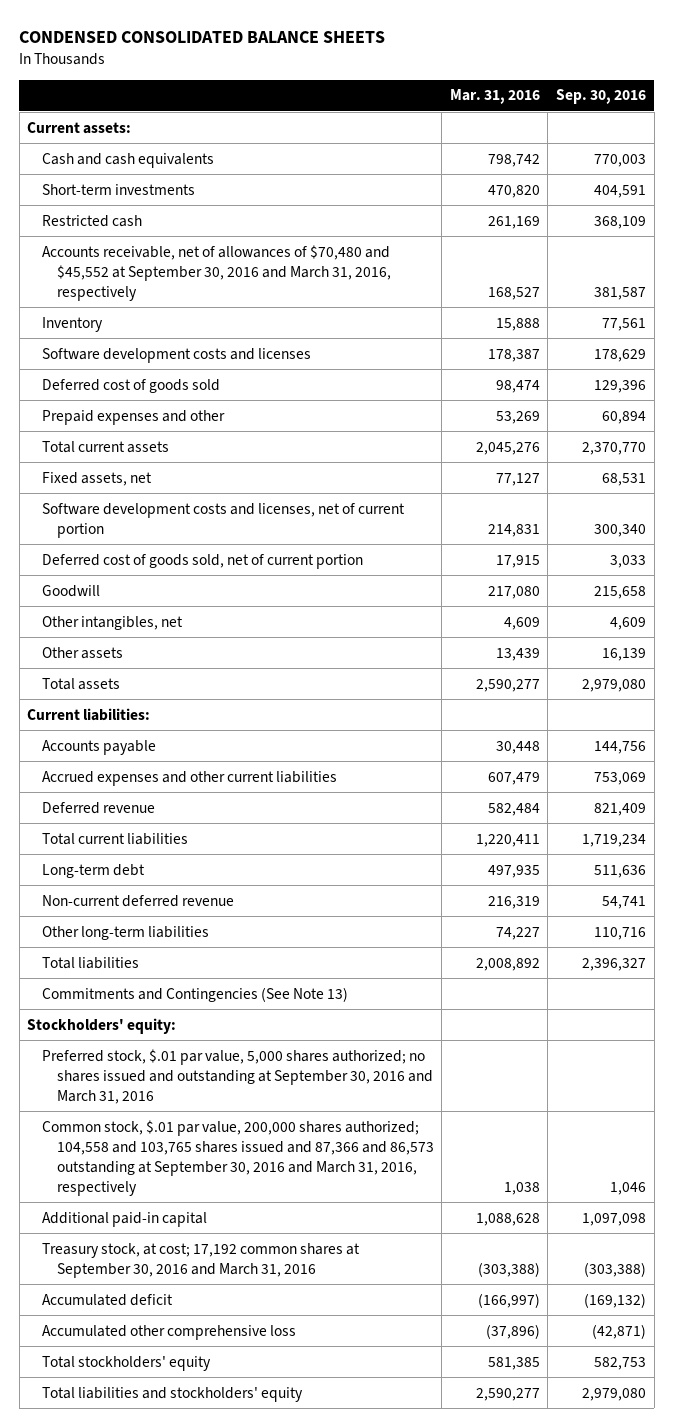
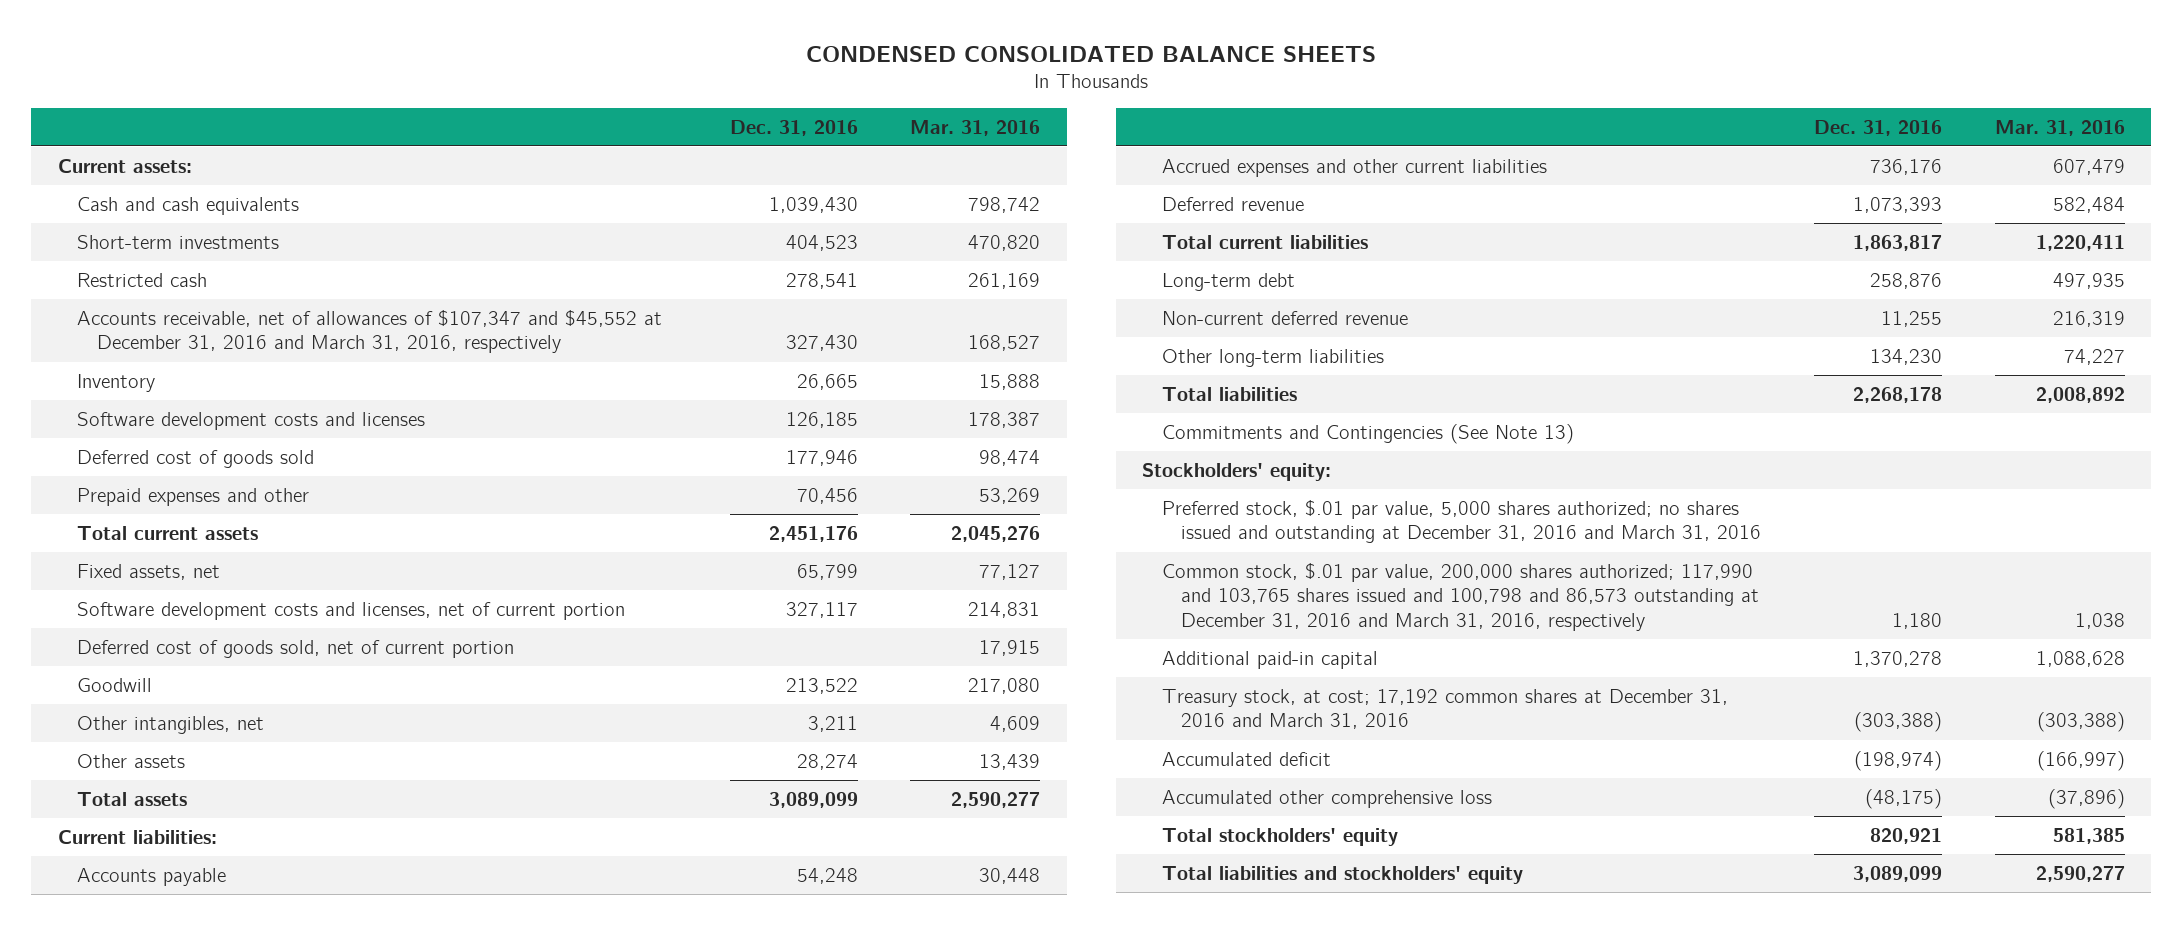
[555,89,646,105] Sep. 30, 2016 -> none
none -> [729,119,858,136] Dec. 31, 2016
[41,244,391,301] Accounts receivable, net of allowances of $70,480 and $45,552 at September 30, 2016 and March 31, 2016, respectively -> [77,309,663,354] Accounts receivable, net of allowances of $107,347 and $45,552 at December 31, 2016 and March 31, 2016, respectively
[41,1048,433,1104] Preferred stock, $.01 par value, 5,000 shares authorized; no shares issued and outstanding at September 30, 2016 and March 31, 2016 -> [1161,499,1762,544] Preferred stock, $.01 par value, 5,000 shares authorized; no shares issued and outstanding at December 31, 2016 and March 31, 2016
[41,1119,434,1196] Common stock, $.01 par value, 200,000 shares authorized; 104,558 and 103,765 shares issued and 87,366 and 86,573 outstanding at September 30, 2016 and March 31, 2016, respectively -> [1161,562,1760,632] Common stock, $.01 par value, 200,000 shares authorized; 117,990 and 103,765 shares issued and 100,798 and 86,573 outstanding at December 31, 2016 and March 31, 2016, respectively
[41,1242,360,1278] Treasury stock, at cost; 17,192 common shares at September 30, 2016 and March 31, 2016 -> [1161,688,1728,730] Treasury stock, at cost; 17,192 common shares at December 31, 2016 and March 31, 2016

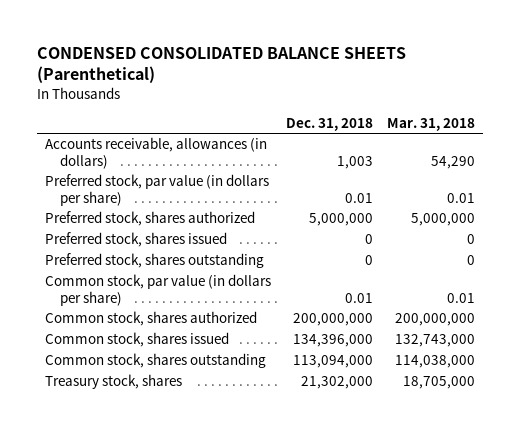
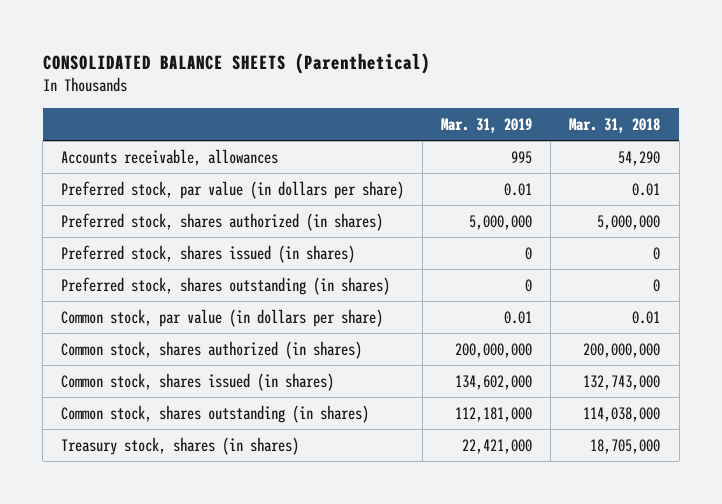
[37,46,407,84] CONDENSED CONSOLIDATED BALANCE SHEETS (Parenthetical) -> [42,52,430,74] CONSOLIDATED BALANCE SHEETS (Parenthetical)
[285,117,373,131] Dec. 31, 2018 -> none
none -> [441,117,533,133] Mar. 31, 2019
[44,137,267,169] Accounts receivable, allowances (in dollars) -> [61,148,279,166] Accounts receivable, allowances
[44,211,255,227] Preferred stock, shares authorized -> [61,212,384,231] Preferred stock, shares authorized (in shares)
[44,232,227,248] Preferred stock, shares issued -> [61,244,356,263] Preferred stock, shares issued (in shares)
[44,253,264,269] Preferred stock, shares outstanding -> [61,276,391,295] Preferred stock, shares outstanding (in shares)
[44,311,257,327] Common stock, shares authorized -> [61,340,363,359] Common stock, shares authorized (in shares)
[44,332,229,348] Common stock, shares issued -> [61,372,335,391] Common stock, shares issued (in shares)
[44,353,266,369] Common stock, shares outstanding -> [61,404,370,423] Common stock, shares outstanding (in shares)
[44,374,182,390] Treasury stock, shares -> [61,436,300,455] Treasury stock, shares (in shares)

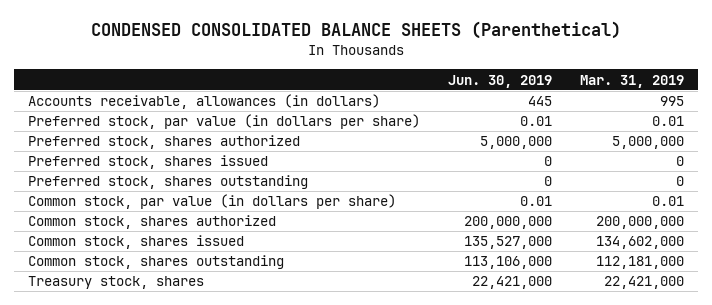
[42,52,430,74] CONSOLIDATED BALANCE SHEETS (Parenthetical) -> [91,20,622,39] CONDENSED CONSOLIDATED BALANCE SHEETS (Parenthetical)
[569,117,661,133] Mar. 31, 2018 -> none
none -> [448,74,553,88] Jun. 30, 2019
[61,148,279,166] Accounts receivable, allowances -> [28,94,381,110] Accounts receivable, allowances (in dollars)
[61,212,384,231] Preferred stock, shares authorized (in shares) -> [28,135,301,150] Preferred stock, shares authorized
[61,244,356,263] Preferred stock, shares issued (in shares) -> [28,155,269,170] Preferred stock, shares issued
[61,276,391,295] Preferred stock, shares outstanding (in shares) -> [28,175,309,190] Preferred stock, shares outstanding
[61,340,363,359] Common stock, shares authorized (in shares) -> [28,215,277,230] Common stock, shares authorized
[61,372,335,391] Common stock, shares issued (in shares) -> [28,235,245,250] Common stock, shares issued
[61,404,370,423] Common stock, shares outstanding (in shares) -> [28,255,285,270] Common stock, shares outstanding
[61,436,300,455] Treasury stock, shares (in shares) -> [28,276,205,290] Treasury stock, shares

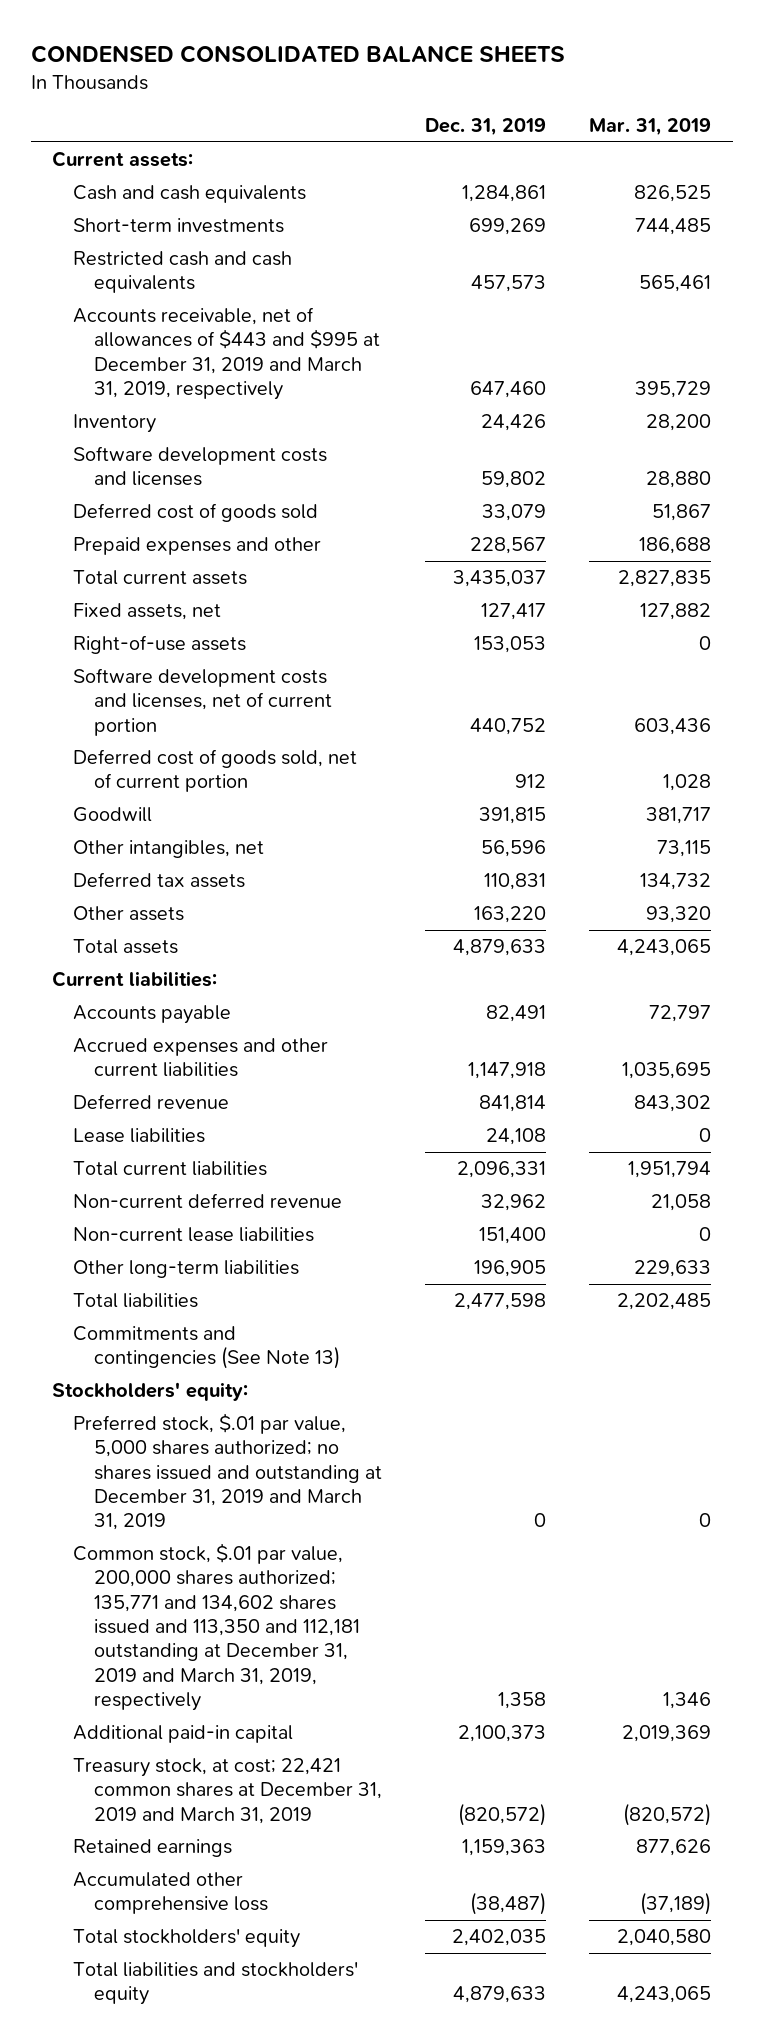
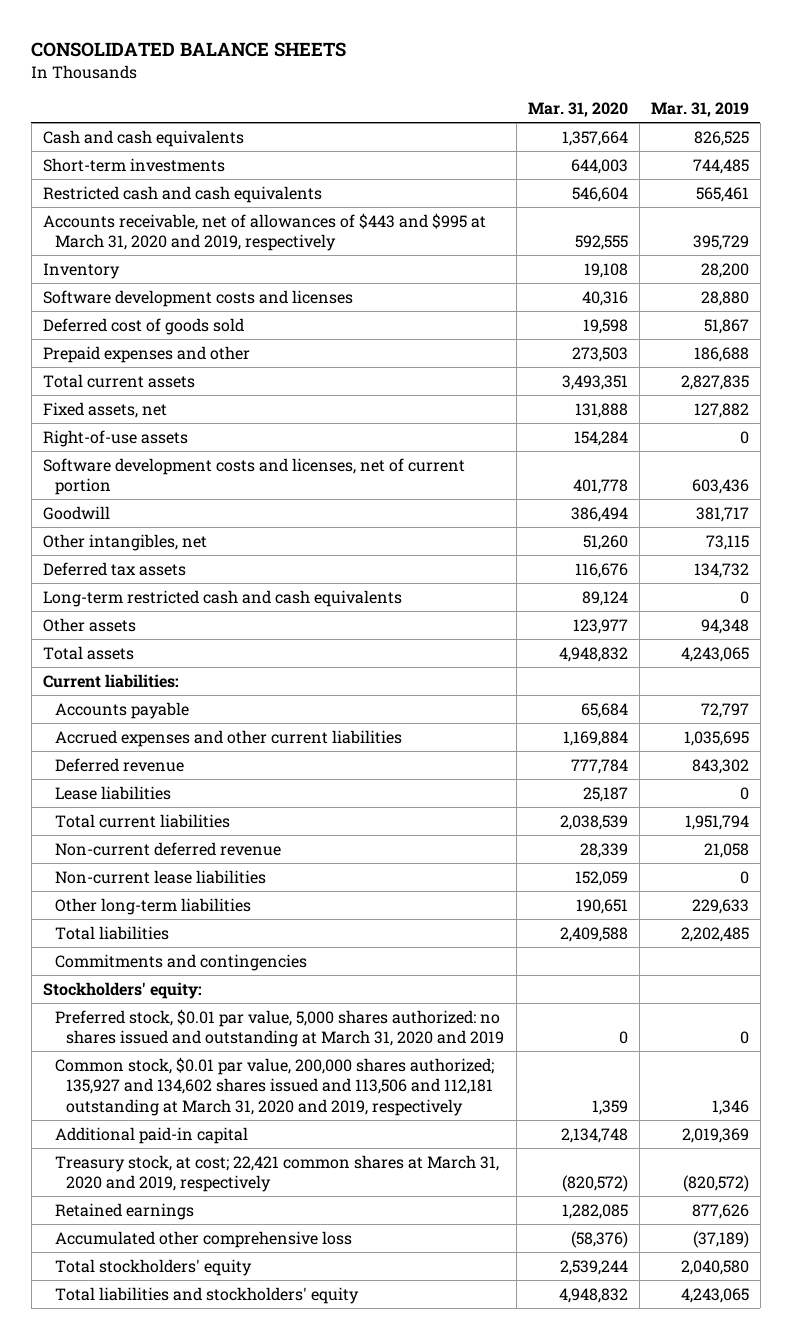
[30,44,565,63] CONDENSED CONSOLIDATED BALANCE SHEETS -> [31,42,347,58] CONSOLIDATED BALANCE SHEETS
[425,118,547,137] Dec. 31, 2019 -> none
none -> [527,102,628,118] Mar. 31, 2020
[52,151,194,168] Current assets: -> none
[73,307,380,401] Accounts receivable, net of allowances of $443 and $995 at December 31, 2019 and March 31, 2019, respectively -> [42,212,486,252] Accounts receivable, net of allowances of $443 and $995 at March 31, 2020 and 2019, respectively
[73,749,358,793] Deferred cost of goods sold, net of current portion -> none
none -> [42,589,402,607] Long-term restricted cash and cash equivalents
[646,906,712,924] 93,320 -> [700,618,749,634] 94,348
[73,1326,340,1370] Commitments and contingencies (See Note 13) -> [54,953,307,971] Commitments and contingencies
[73,1413,382,1531] Preferred stock, $.01 par value, 5,000 shares authorized; no shares issued and outstanding at December 31, 2019 and March 31, 2019 -> [54,1008,505,1048] Preferred stock, $0.01 par value, 5,000 shares authorized: no shares issued and outstanding at March 31, 2020 and 2019
[73,1543,360,1712] Common stock, $.01 par value, 200,000 shares authorized; 135,771 and 134,602 shares issued and 113,350 and 112,181 outstanding at December 31, 2019 and March 31, 2019, respectively -> [54,1056,494,1117] Common stock, $0.01 par value, 200,000 shares authorized; 135,927 and 134,602 shares issued and 113,506 and 112,181 outstanding at March 31, 2020 and 2019, respectively
[73,1758,382,1824] Treasury stock, at cost; 22,421 common shares at December 31, 2019 and March 31, 2019 -> [54,1154,499,1193] Treasury stock, at cost; 22,421 common shares at March 31, 2020 and 2019, respectively

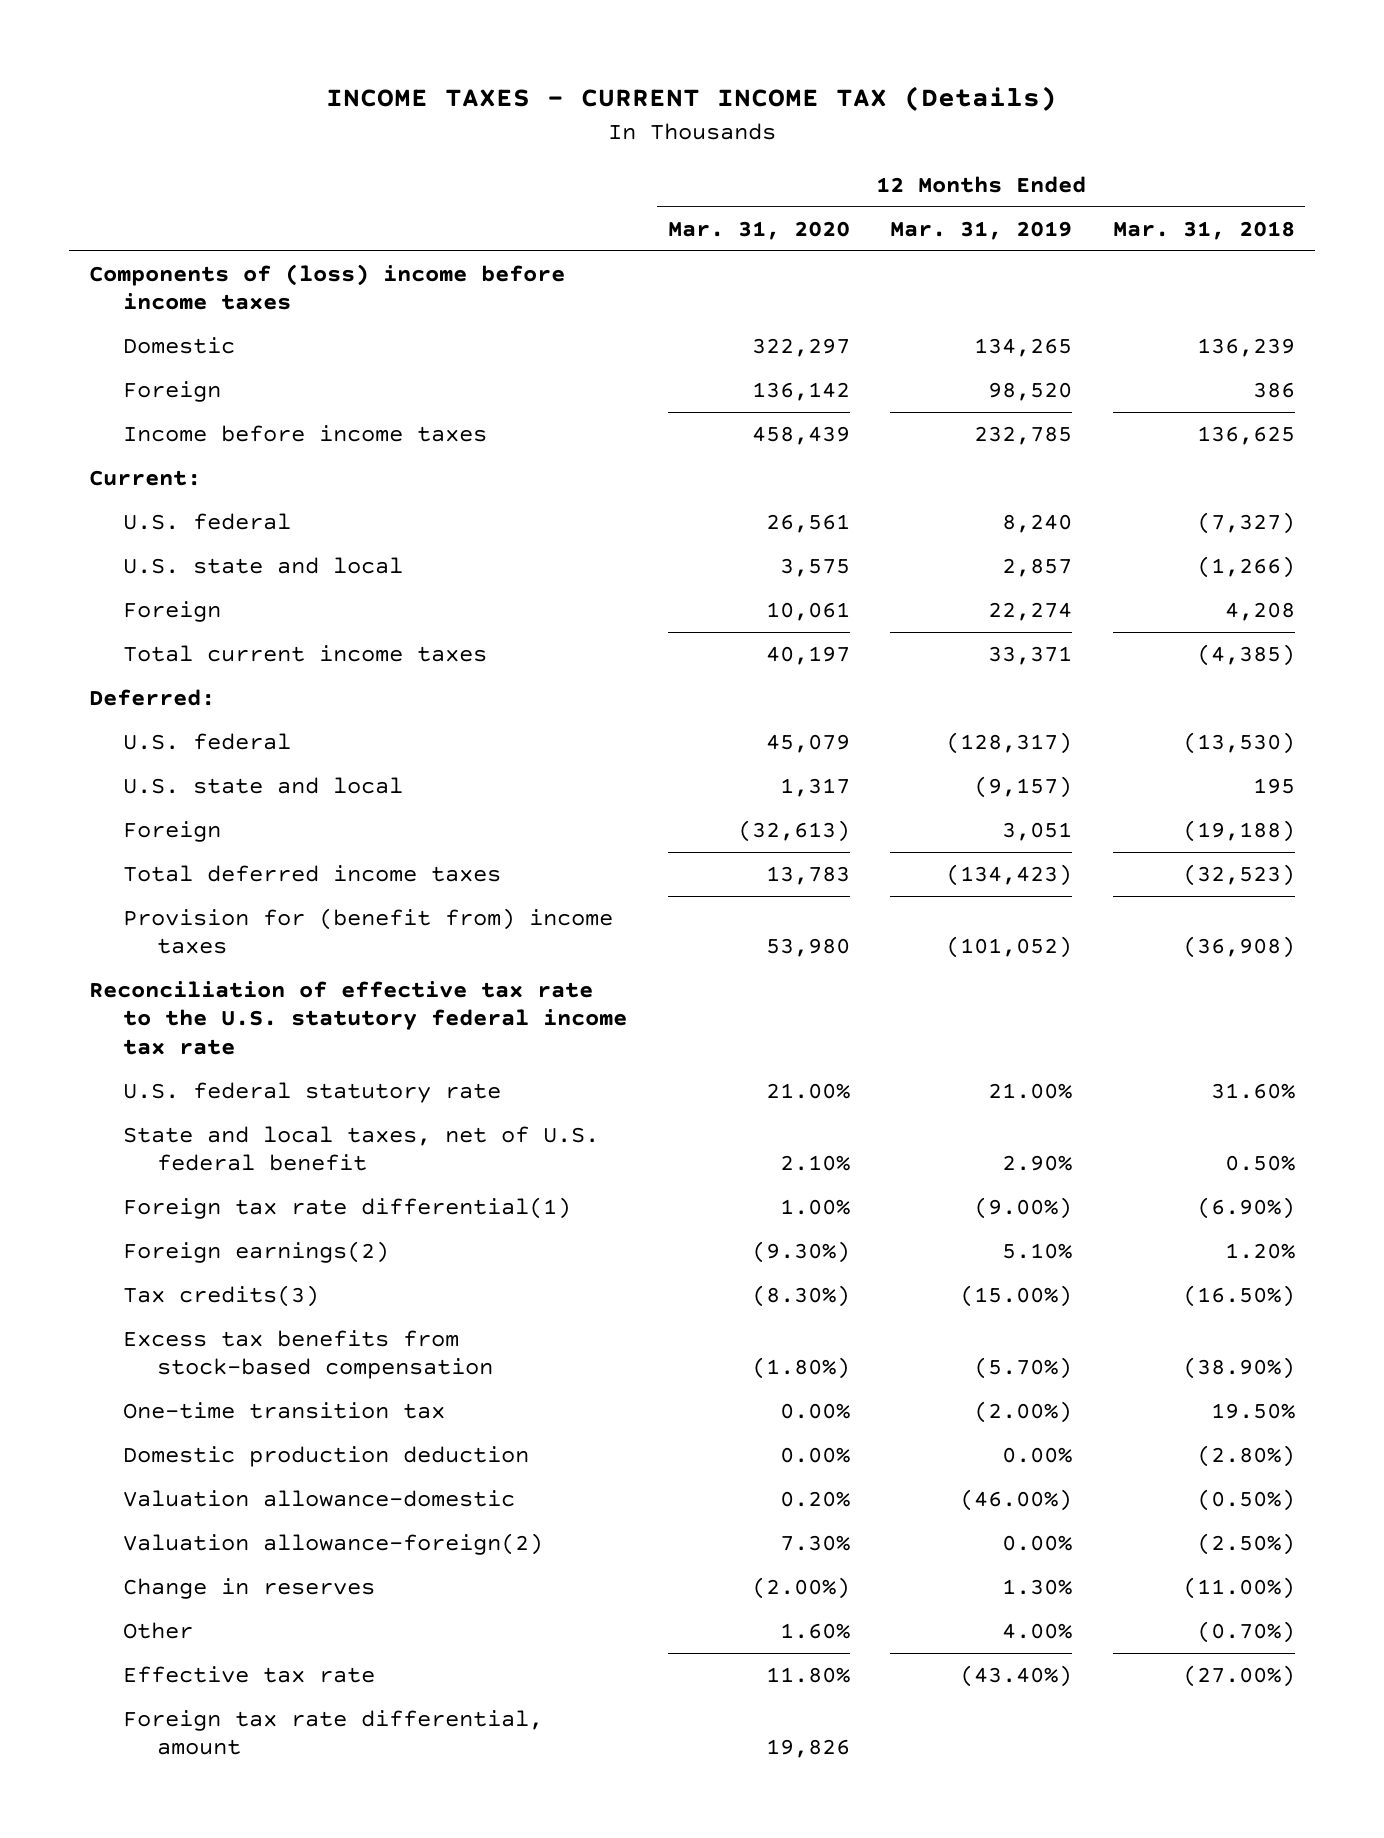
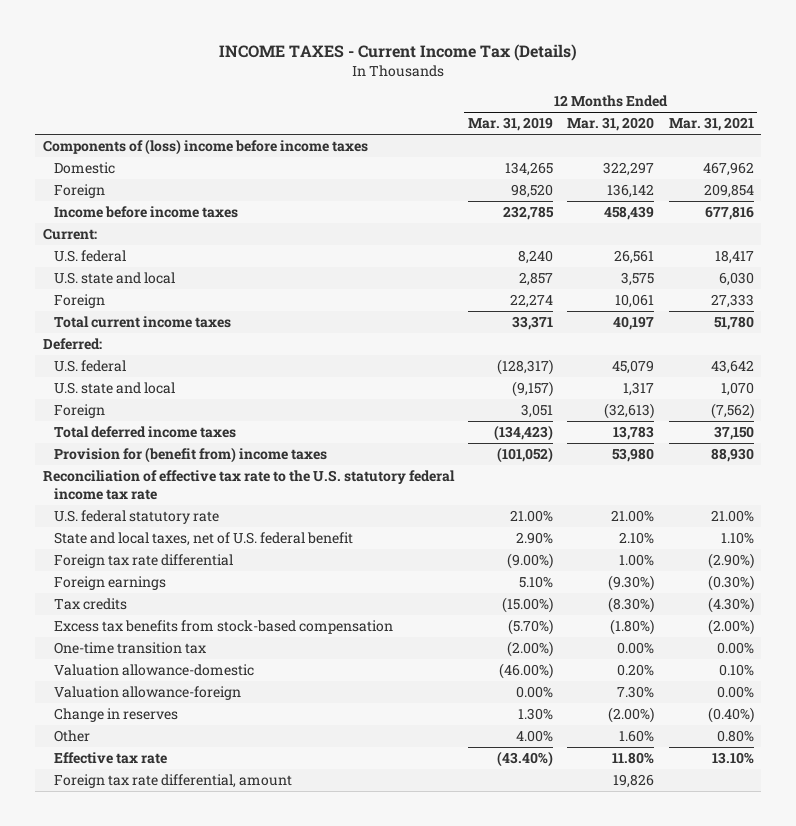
[325,86,1057,112] INCOME TAXES - CURRENT INCOME TAX (Details) -> [219,44,578,62] INCOME TAXES - Current Income Tax (Details)
[1112,221,1295,241] Mar. 31, 2018 -> none
none -> [668,117,754,132] Mar. 31, 2021
[122,1197,571,1220] Foreign tax rate differential(1) -> [54,554,234,569] Foreign tax rate differential
[122,1241,389,1264] Foreign earnings(2) -> [54,576,167,591] Foreign earnings
[122,1285,319,1308] Tax credits(3) -> [54,598,128,611] Tax credits
[122,1446,529,1468] Domestic production deduction -> none
[122,1533,543,1556] Valuation allowance-foreign(2) -> [54,686,242,701] Valuation allowance-foreign

